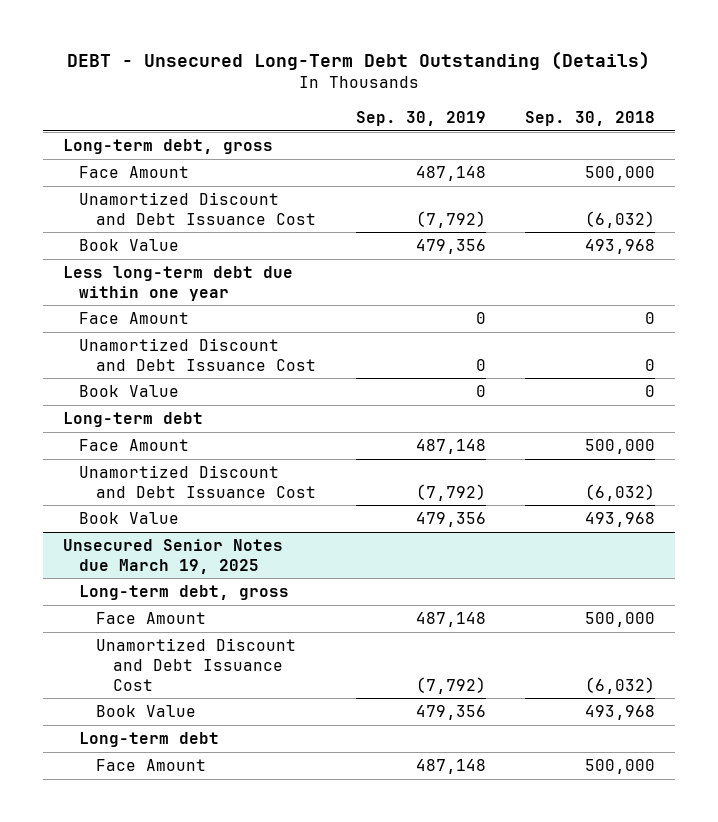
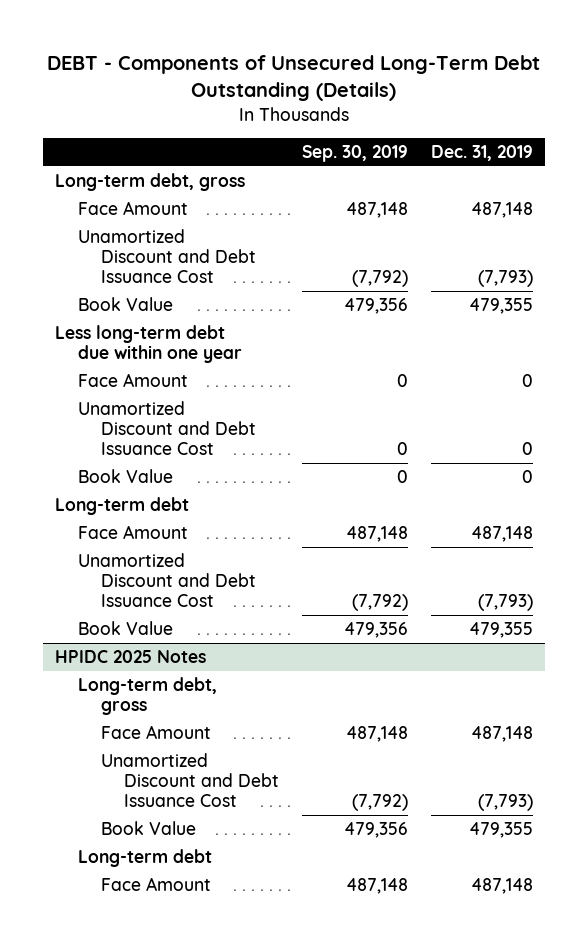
[66,51,650,71] DEBT - Unsecured Long-Term Debt Outstanding (Details) -> [46,55,540,102] DEBT - Components of Unsecured Long-Term Debt Outstanding (Details)
[524,111,655,127] Sep. 30, 2018 -> none
none -> [431,144,534,161] Dec. 31, 2019
[62,539,283,574] Unsecured Senior Notes due March 19, 2025 -> [54,650,206,664] HPIDC 2025 Notes

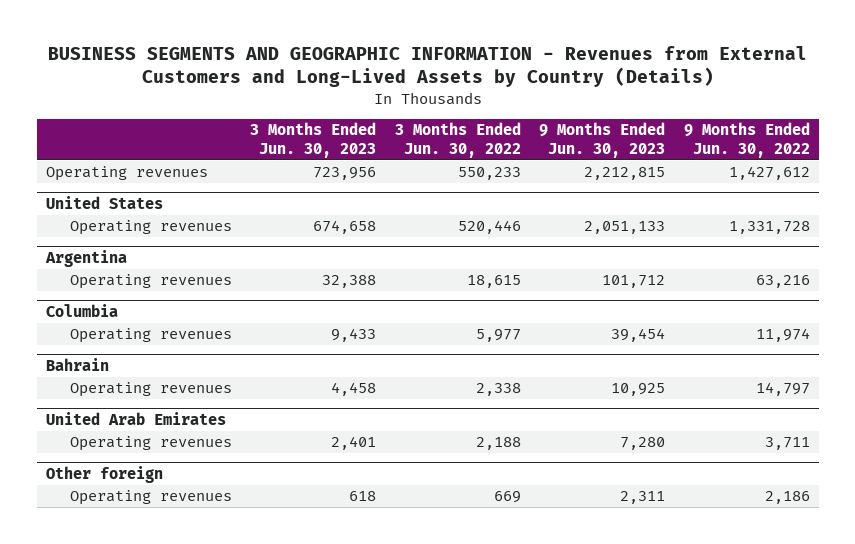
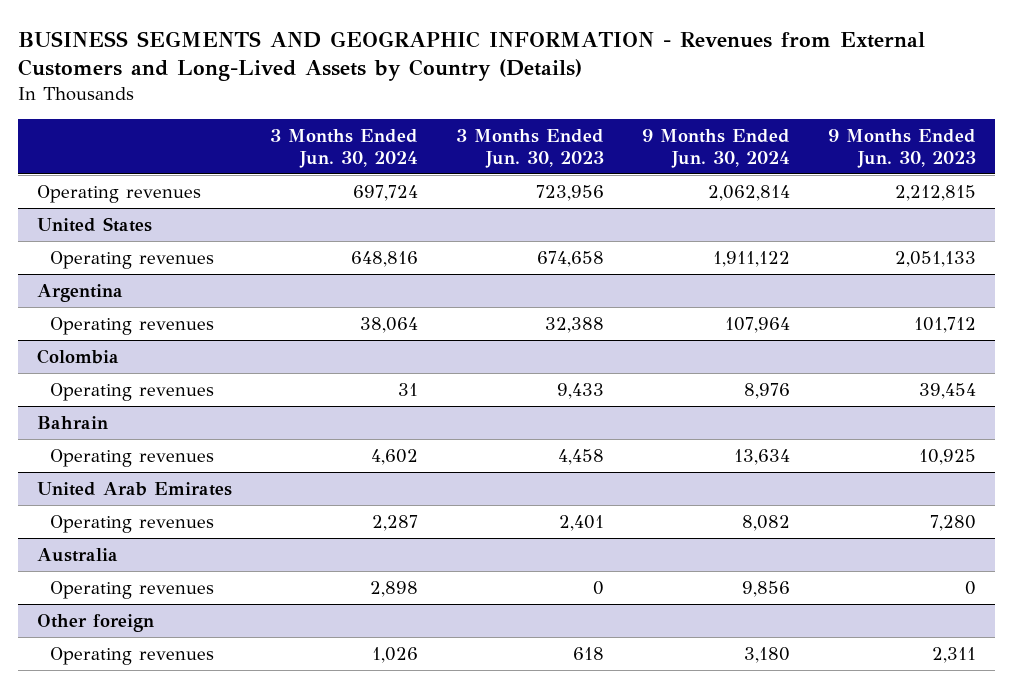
[394,122,521,158] 3 Months Ended Jun. 30, 2022 -> none
[683,122,810,158] 9 Months Ended Jun. 30, 2022 -> none
none -> [270,128,419,168] 3 Months Ended Jun. 30, 2024
none -> [642,128,791,168] 9 Months Ended Jun. 30, 2024
[45,303,118,317] Columbia -> [37,348,120,364] Colombia
none -> [37,547,119,562] Australia
none -> [50,580,215,599] Operating revenues

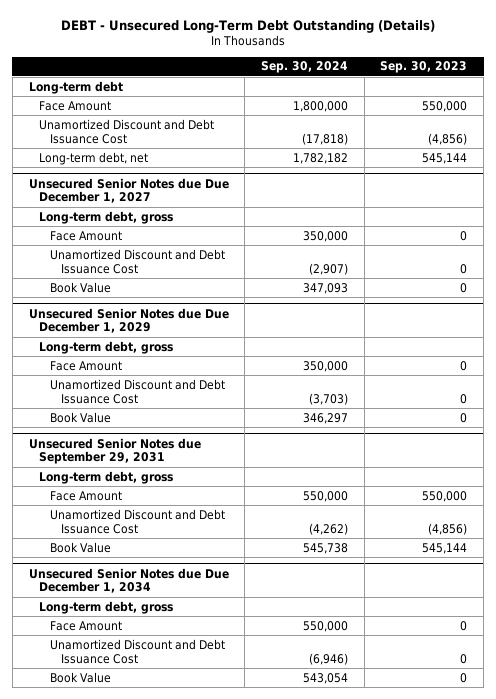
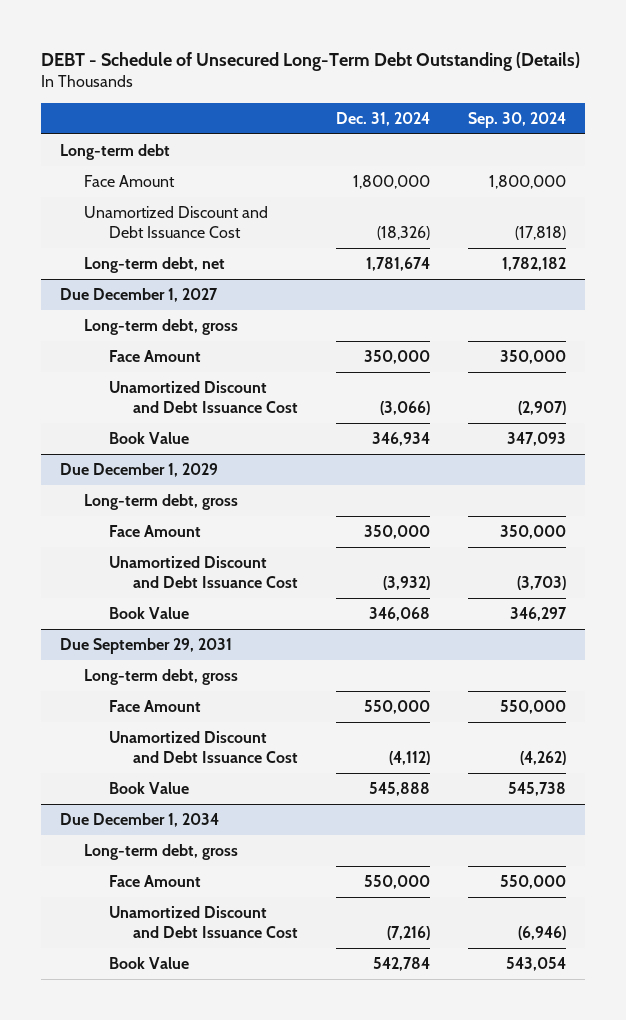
[60,19,435,33] DEBT - Unsecured Long-Term Debt Outstanding (Details) -> [41,51,581,71] DEBT - Schedule of Unsecured Long-Term Debt Outstanding (Details)
[380,61,468,74] Sep. 30, 2023 -> none
none -> [336,111,431,126] Dec. 31, 2024
[28,177,229,204] Unsecured Senior Notes due Due December 1, 2027 -> [60,287,219,302] Due December 1, 2027
[28,307,229,334] Unsecured Senior Notes due Due December 1, 2029 -> [60,462,219,477] Due December 1, 2029
[28,437,201,465] Unsecured Senior Notes due September 29, 2031 -> [60,637,233,654] Due September 29, 2031
[28,567,229,594] Unsecured Senior Notes due Due December 1, 2034 -> [60,812,220,827] Due December 1, 2034

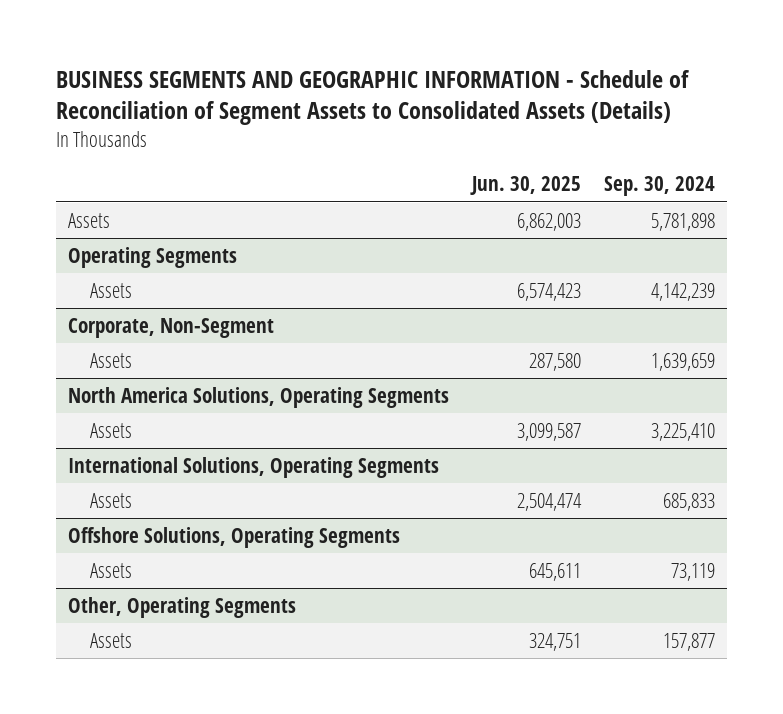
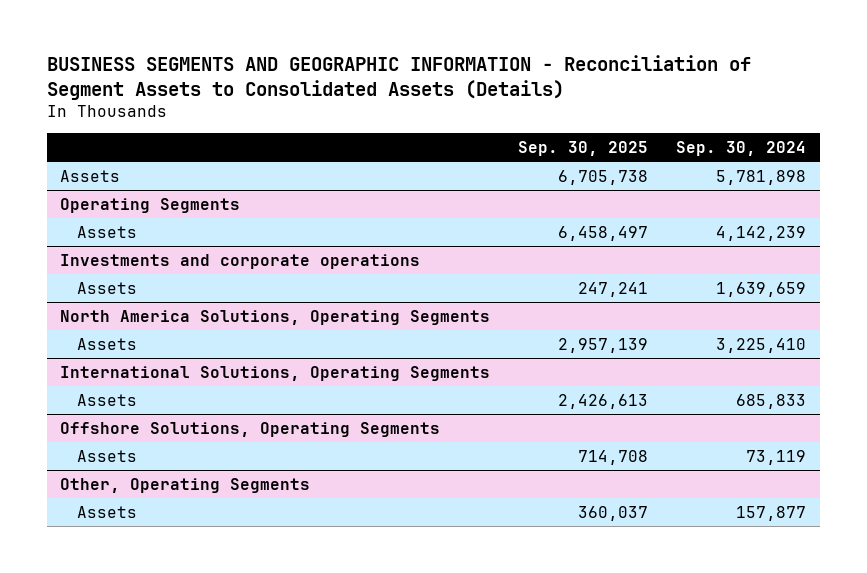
[56,69,691,126] BUSINESS SEGMENTS AND GEOGRAPHIC INFORMATION - Schedule of Reconciliation of Segment Assets to Consolidated Assets (Details) -> [46,55,751,100] BUSINESS SEGMENTS AND GEOGRAPHIC INFORMATION - Reconciliation of Segment Assets to Consolidated Assets (Details)
[469,176,581,196] Jun. 30, 2025 -> none
none -> [518,140,649,156] Sep. 30, 2025
[67,317,274,338] Corporate, Non-Segment -> [60,253,421,269] Investments and corporate operations

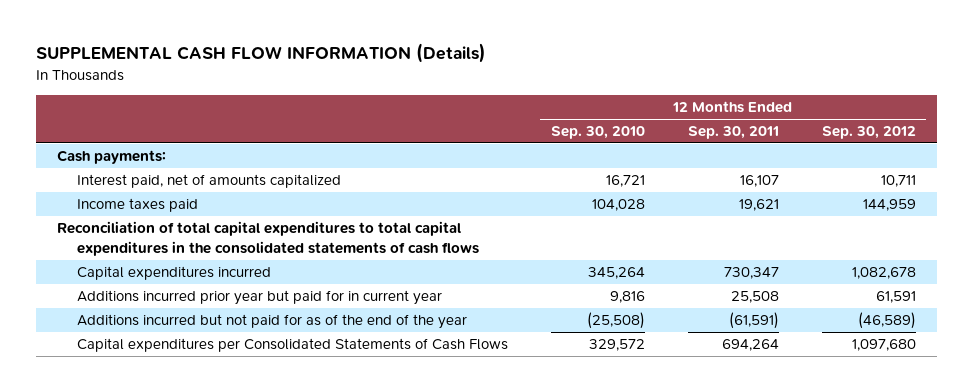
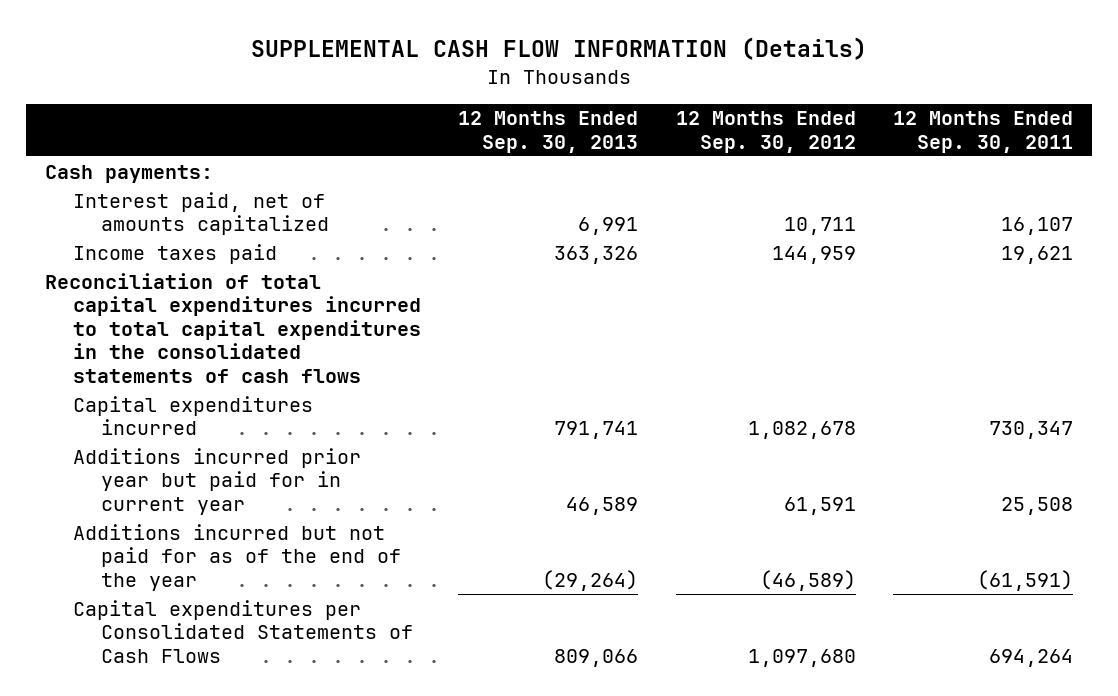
[550,126,645,140] Sep. 30, 2010 -> none
none -> [458,111,639,153] 12 Months Ended Sep. 30, 2013
[57,221,479,256] Reconciliation of total capital expenditures to total capital expenditures in the consolidated statements of cash flows -> [45,272,421,383] Reconciliation of total capital expenditures incurred to total capital expenditures in the consolidated statements of cash flows

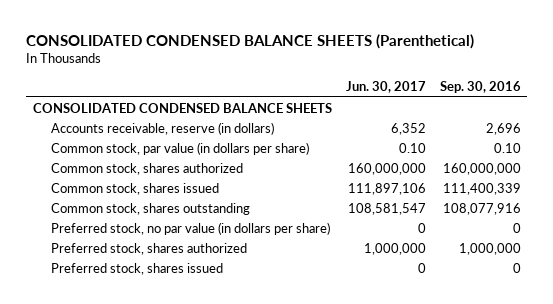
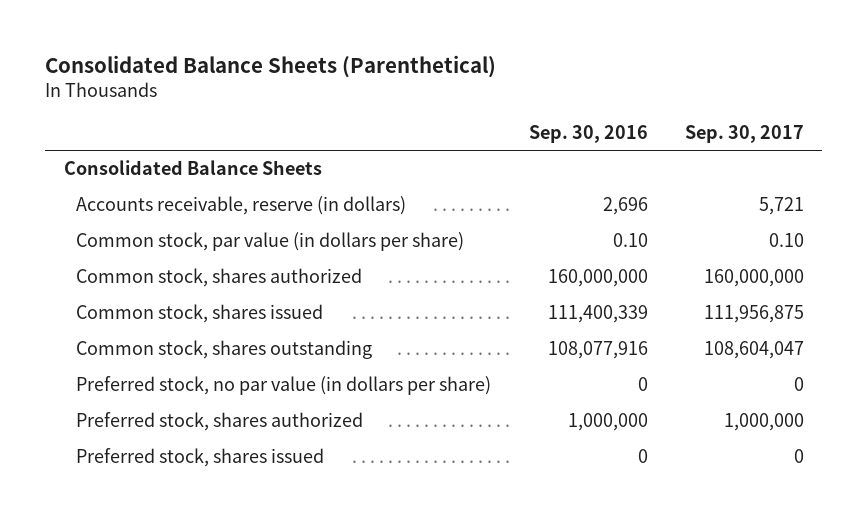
[25,33,474,49] CONSOLIDATED CONDENSED BALANCE SHEETS (Parenthetical) -> [45,54,497,78] Consolidated Balance Sheets (Parenthetical)
[345,80,426,93] Jun. 30, 2017 -> none
none -> [684,124,804,143] Sep. 30, 2017
[32,102,332,113] CONSOLIDATED CONDENSED BALANCE SHEETS -> [63,160,322,176] Consolidated Balance Sheets

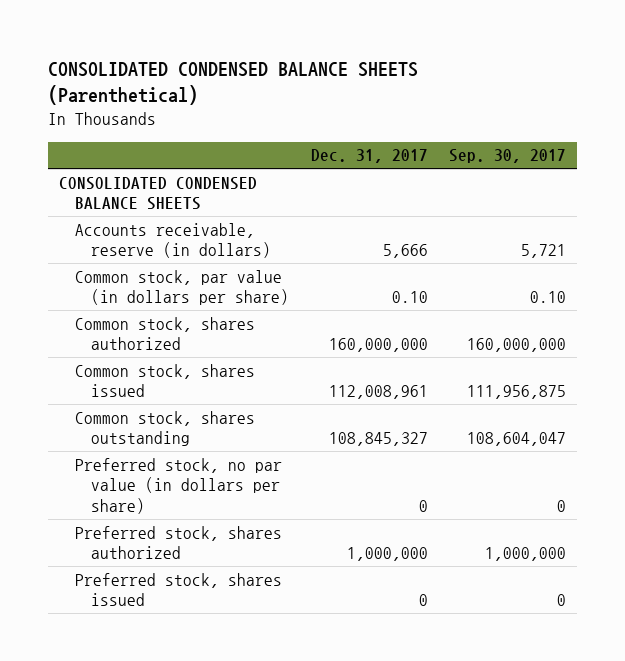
[45,54,497,78] Consolidated Balance Sheets (Parenthetical) -> [48,61,419,106] CONSOLIDATED CONDENSED BALANCE SHEETS (Parenthetical)
[528,124,648,143] Sep. 30, 2016 -> none
none -> [310,149,428,164] Dec. 31, 2017
[63,160,322,176] Consolidated Balance Sheets -> [59,176,258,211] CONSOLIDATED CONDENSED BALANCE SHEETS

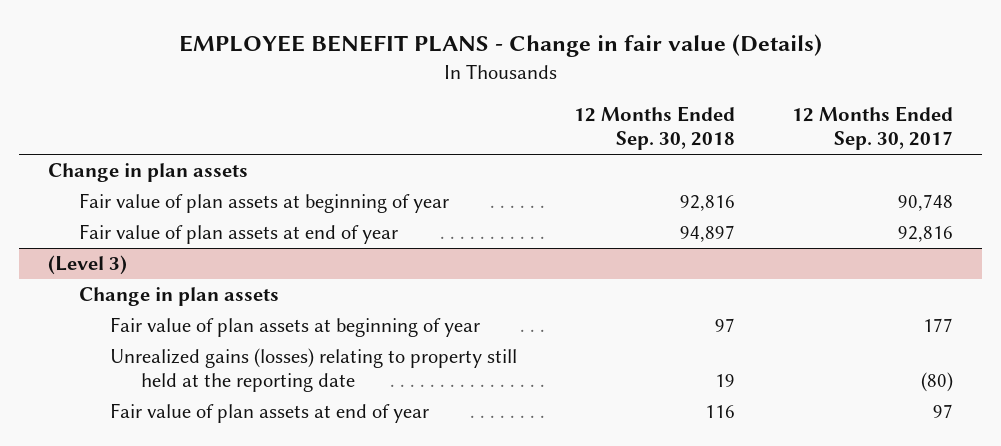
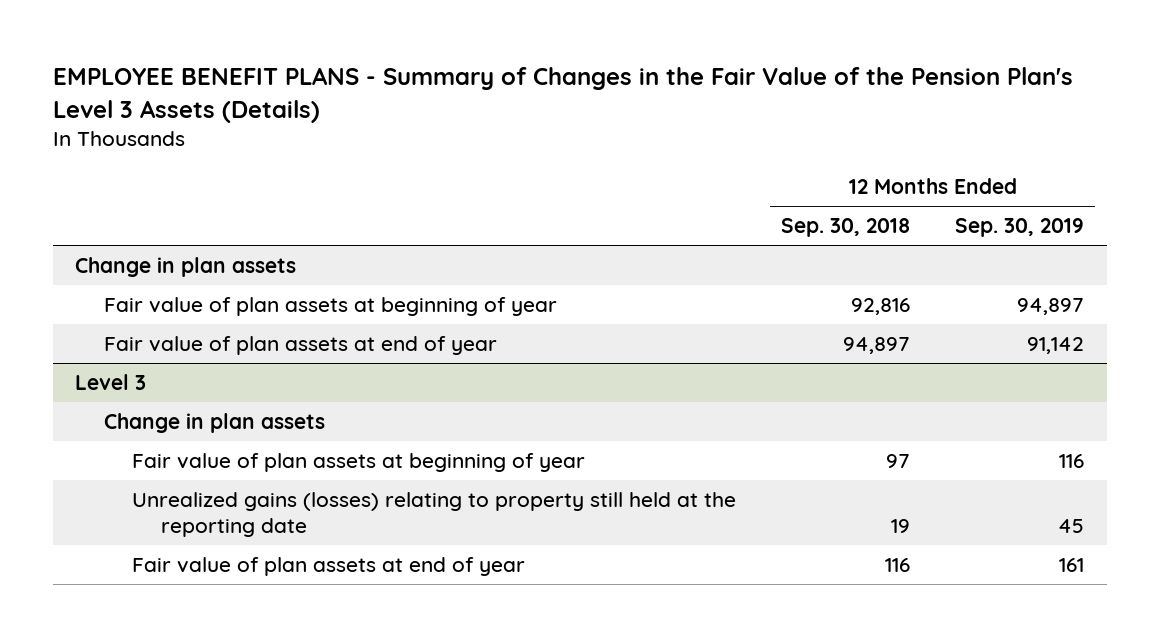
[178,34,822,58] EMPLOYEE BENEFIT PLANS - Change in fair value (Details) -> [52,67,1073,123] EMPLOYEE BENEFIT PLANS - Summary of Changes in the Fair Value of the Pension Plan's Level 3 Assets (Details)
[792,106,954,151] 12 Months Ended Sep. 30, 2017 -> none
none -> [955,218,1085,238] Sep. 30, 2019
[48,255,128,276] (Level 3) -> [75,373,147,390] Level 3

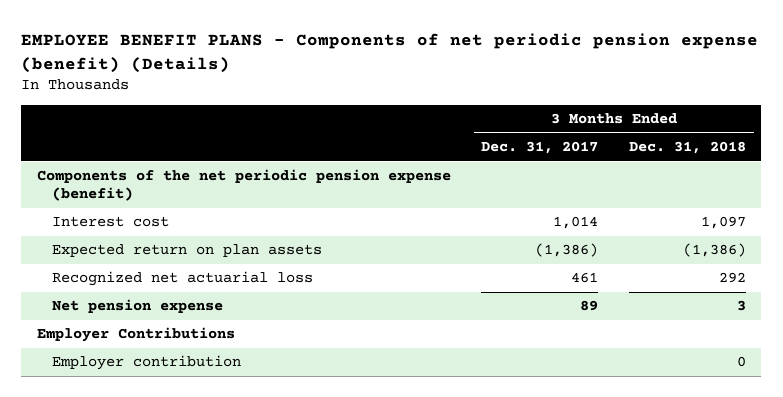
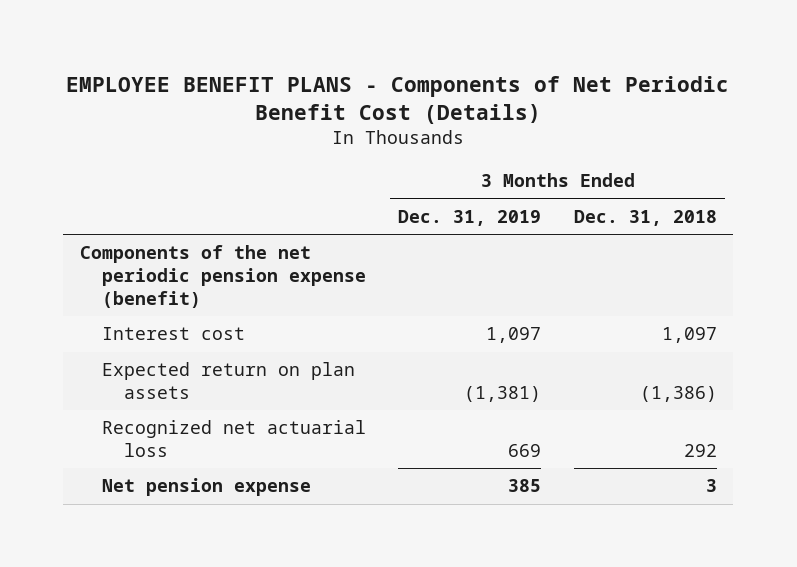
[21,33,759,73] EMPLOYEE BENEFIT PLANS - Components of net periodic pension expense (benefit) (Details) -> [66,75,730,124] EMPLOYEE BENEFIT PLANS - Components of Net Periodic Benefit Cost (Details)
[481,141,599,155] Dec. 31, 2017 -> none
none -> [398,209,542,226] Dec. 31, 2019
[36,327,235,343] Employer Contributions -> none
[51,355,241,371] Employer contribution -> none

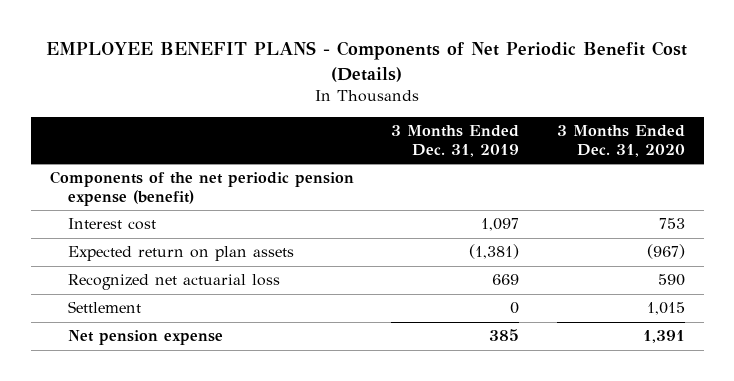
[574,209,718,226] Dec. 31, 2018 -> none
none -> [556,125,685,157] 3 Months Ended Dec. 31, 2020
none -> [68,301,142,314] Settlement

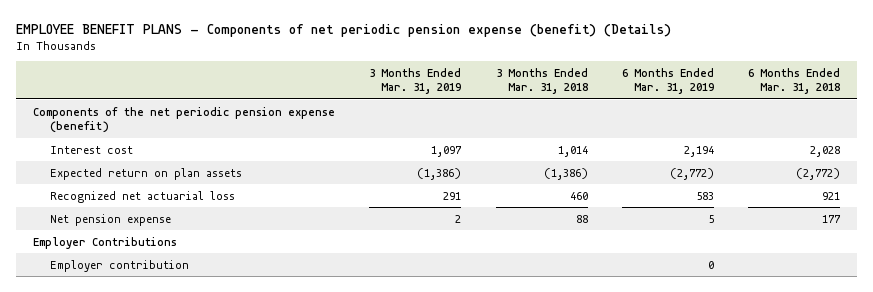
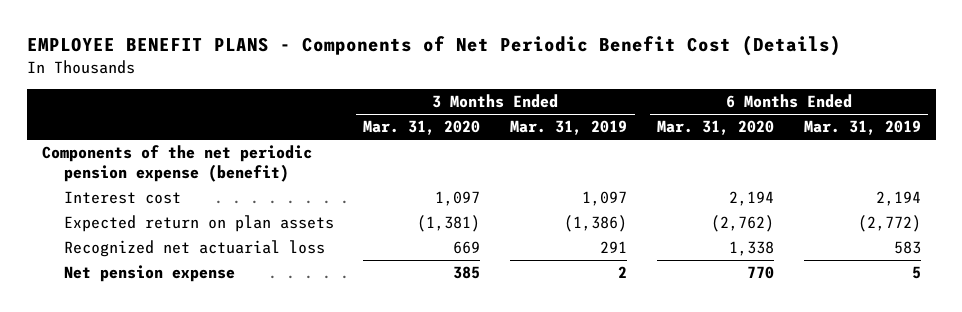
[15,23,671,37] EMPLOYEE BENEFIT PLANS - Components of net periodic pension expense (benefit) (Details) -> [26,35,841,57] EMPLOYEE BENEFIT PLANS - Components of Net Periodic Benefit Cost (Details)
[495,67,588,95] 3 Months Ended Mar. 31, 2018 -> none
[748,67,841,95] 6 Months Ended Mar. 31, 2018 -> none
none -> [363,120,481,136] Mar. 31, 2020
none -> [657,120,775,136] Mar. 31, 2020
[32,236,177,249] Employer Contributions -> none
[49,259,189,272] Employer contribution -> none

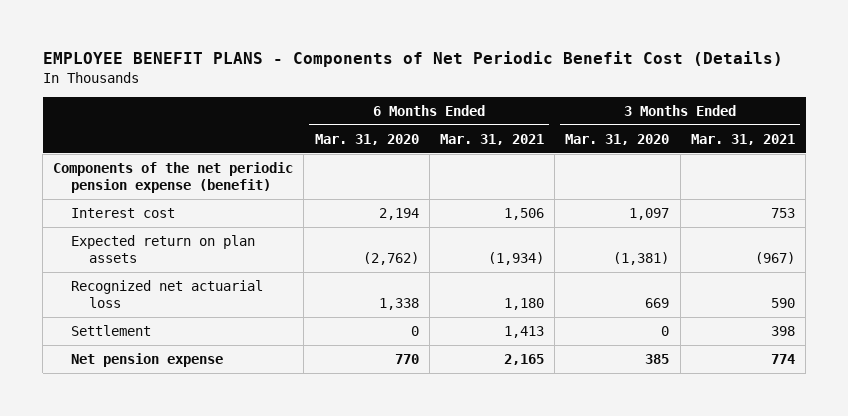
[510,120,628,136] Mar. 31, 2019 -> none
[803,120,921,136] Mar. 31, 2019 -> none
none -> [440,133,545,145] Mar. 31, 2021
none -> [690,133,795,145] Mar. 31, 2021
none -> [71,325,152,337] Settlement

